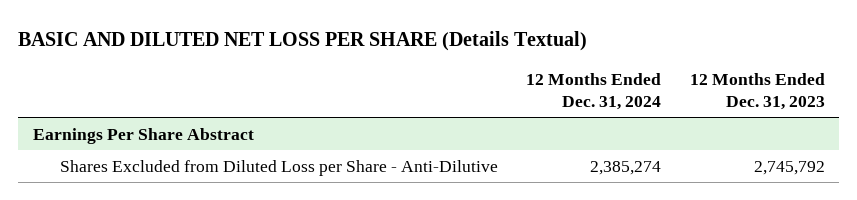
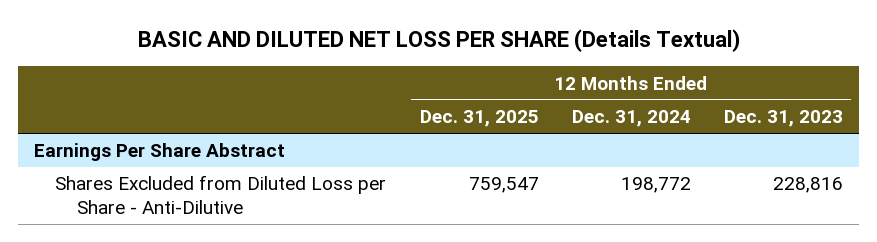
none -> [419,110,539,128] Dec. 31, 2025
[590,160,662,175] 2,385,274 -> [620,177,691,194] 198,772
[753,160,825,175] 2,745,792 -> [772,177,843,194] 228,816

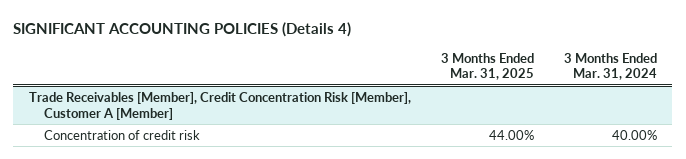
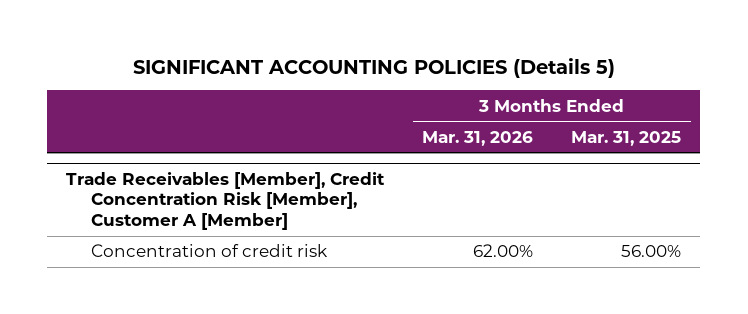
[13,21,352,37] SIGNIFICANT ACCOUNTING POLICIES (Details 4) -> [132,57,615,78] SIGNIFICANT ACCOUNTING POLICIES (Details 5)
[564,52,658,81] 3 Months Ended Mar. 31, 2024 -> none
none -> [422,130,534,146] Mar. 31, 2026
[488,129,534,140] 44.00% -> [621,245,682,258] 56.00%

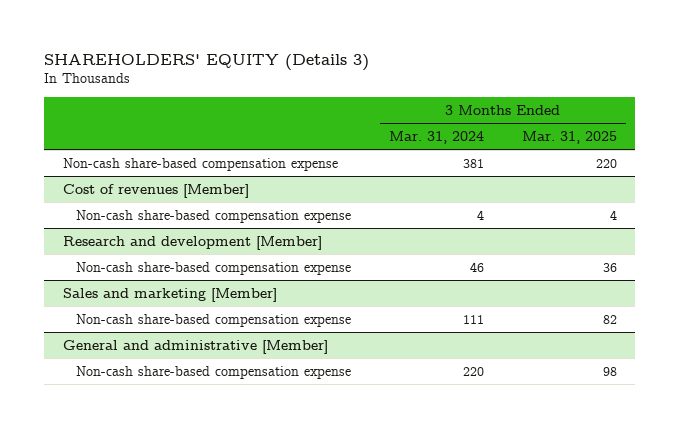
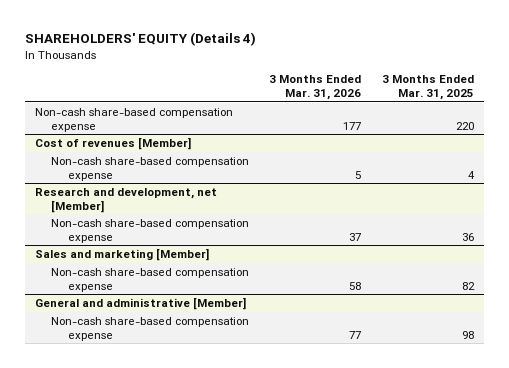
[44,54,370,72] SHAREHOLDERS' EQUITY (Details 3) -> [24,31,256,46] SHAREHOLDERS' EQUITY (Details 4)
[388,130,484,144] Mar. 31, 2024 -> none
none -> [269,75,362,100] 3 Months Ended Mar. 31, 2026
[63,235,323,250] Research and development [Member] -> [34,187,217,213] Research and development, net [Member]

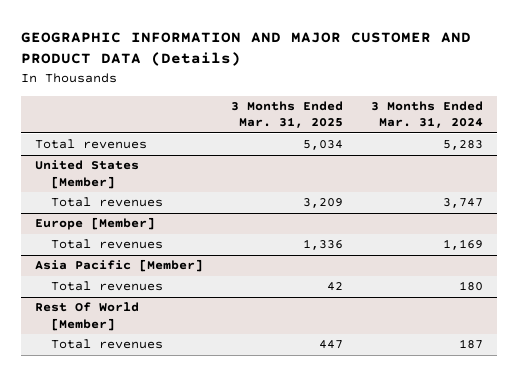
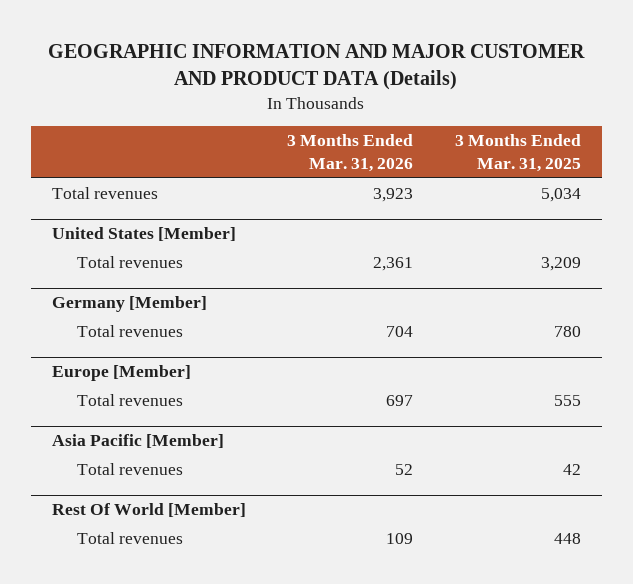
[371,100,484,129] 3 Months Ended Mar. 31, 2024 -> none
none -> [287,134,414,172] 3 Months Ended Mar. 31, 2026
none -> [51,296,207,313] Germany [Member]
none -> [76,325,183,338] Total revenues
[303,239,344,251] 1,336 -> [553,395,581,407] 555
[319,340,344,350] 447 -> [553,533,581,545] 448

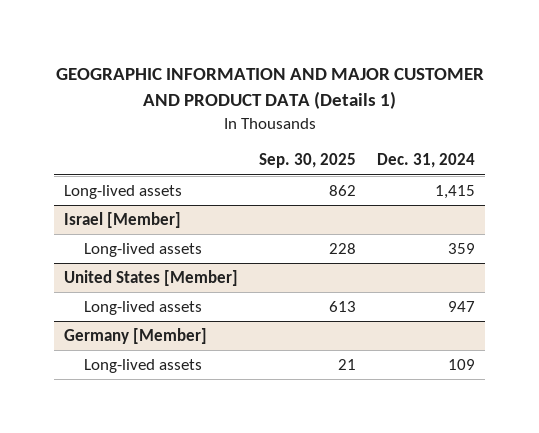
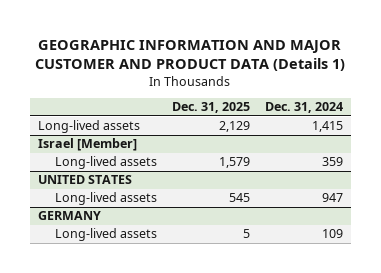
[259,153,357,169] Sep. 30, 2025 -> none
none -> [171,102,250,114] Dec. 31, 2025
[64,270,239,287] United States [Member] -> [37,175,132,185] UNITED STATES
[64,328,208,345] Germany [Member] -> [37,211,101,221] GERMANY

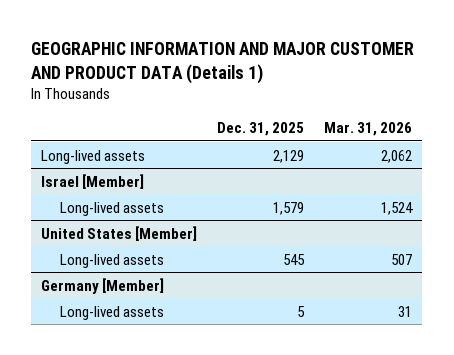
[265,102,344,114] Dec. 31, 2024 -> none
none -> [324,122,413,137] Mar. 31, 2026
[37,175,132,185] UNITED STATES -> [41,225,198,241] United States [Member]
[37,211,101,221] GERMANY -> [41,277,165,294] Germany [Member]

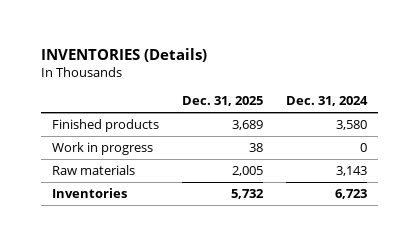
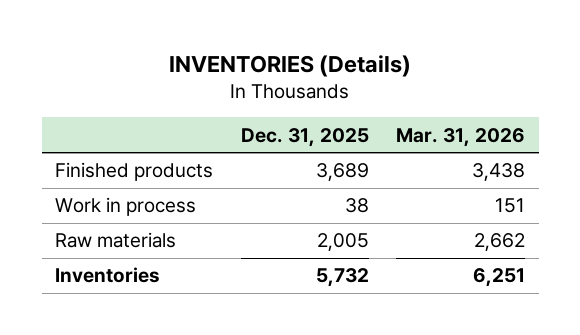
[285,96,368,107] Dec. 31, 2024 -> none
none -> [395,127,525,147] Mar. 31, 2026
[52,141,154,155] Work in progress -> [55,197,197,217] Work in process

